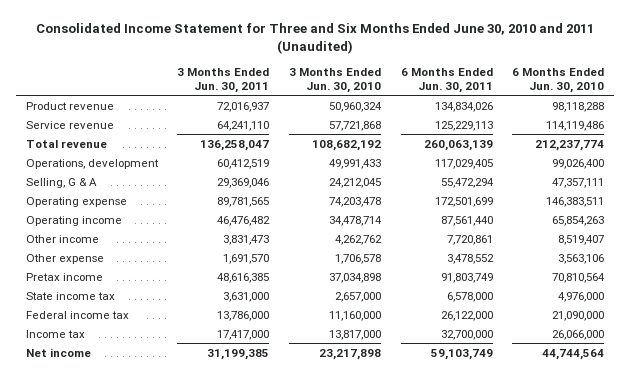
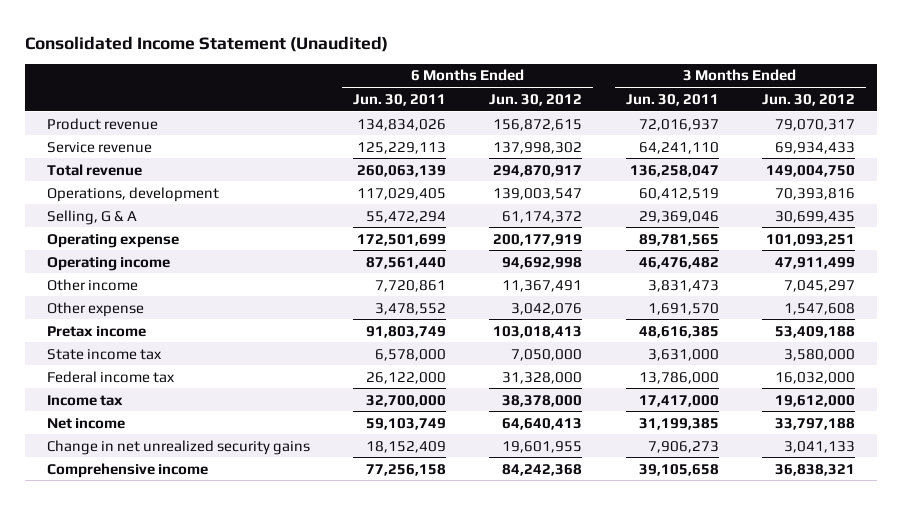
[35,23,594,55] Consolidated Income Statement for Three and Six Months Ended June 30, 2010 and 2011 (Unaudited) -> [25,35,389,52] Consolidated Income Statement (Unaudited)
[288,67,381,93] 3 Months Ended Jun. 30, 2010 -> none
[512,67,605,93] 6 Months Ended Jun. 30, 2010 -> none
none -> [489,93,583,106] Jun. 30, 2012
none -> [762,93,856,106] Jun. 30, 2012
none -> [46,439,310,455] Change in net unrealized security gains
none -> [46,462,208,478] Comprehensive income

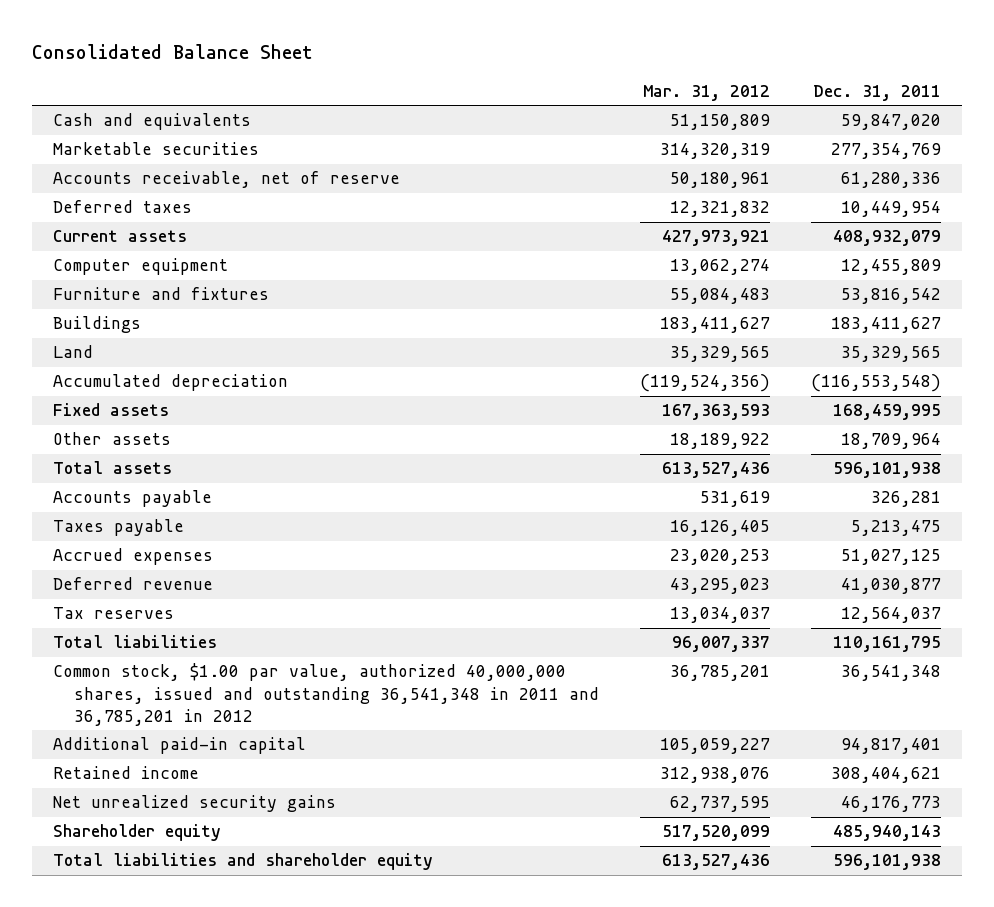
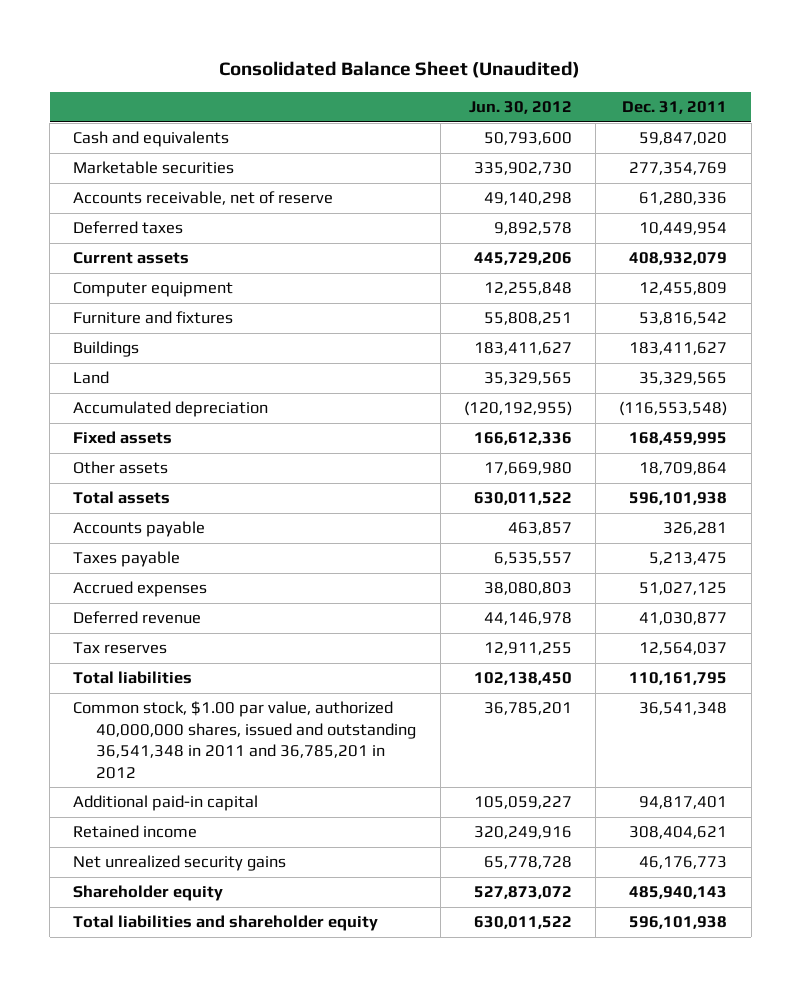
[32,44,314,60] Consolidated Balance Sheet -> [219,61,581,79] Consolidated Balance Sheet (Unaudited)
[643,84,771,101] Mar. 31, 2012 -> none
none -> [468,101,572,115] Jun. 30, 2012
[841,433,942,450] 18,709,964 -> [639,462,728,476] 18,709,864

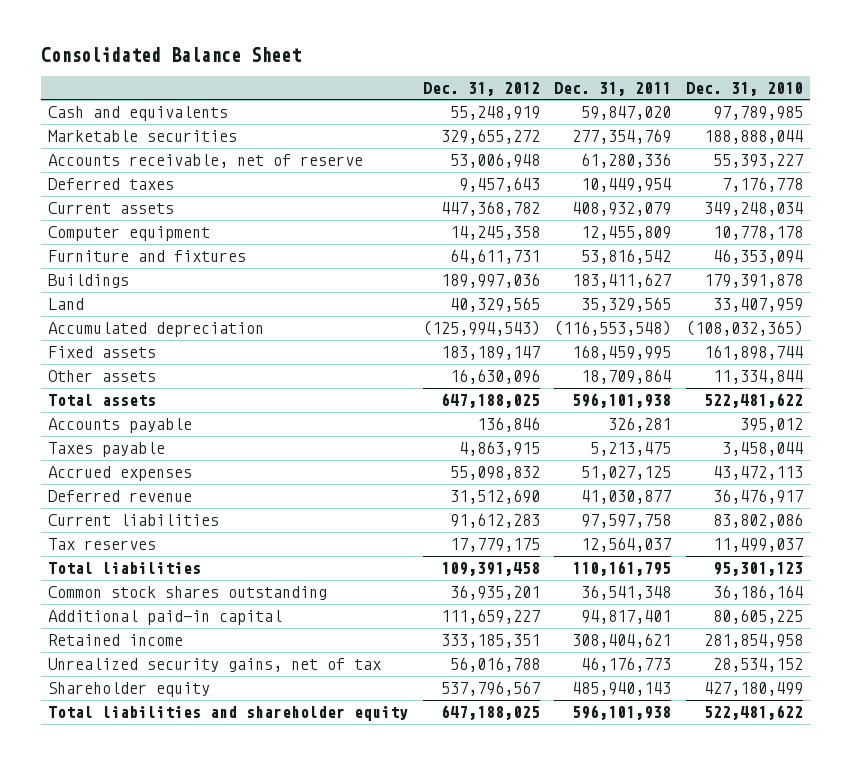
[219,61,581,79] Consolidated Balance Sheet (Unaudited) -> [40,47,301,63] Consolidated Balance Sheet
[468,101,572,115] Jun. 30, 2012 -> none
none -> [422,81,540,96] Dec. 31, 2012
none -> [685,81,803,96] Dec. 31, 2010
none -> [48,514,220,527] Current liabilities
[73,701,417,779] Common stock, $1.00 par value, authorized 40,000,000 shares, issued and outstanding 36,541,348 in 2011 and 36,785,201 in 2012 -> [48,586,328,601] Common stock shares outstanding
[73,855,287,872] Net unrealized security gains -> [48,658,382,673] Unrealized security gains, net of tax

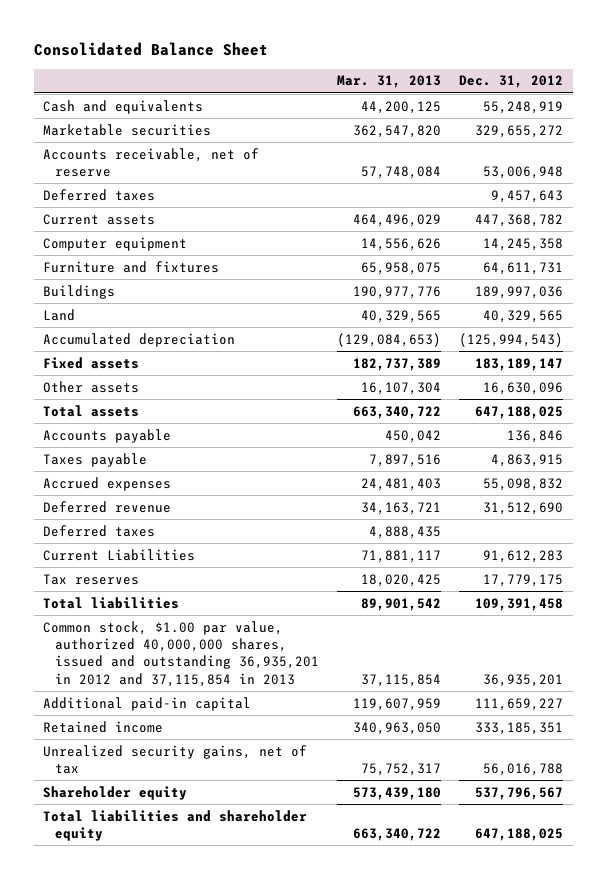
[554,81,672,96] Dec. 31, 2011 -> none
[685,81,803,96] Dec. 31, 2010 -> none
none -> [337,75,442,89] Mar. 31, 2013
none -> [43,524,156,537] Deferred taxes
[48,514,220,527] Current liabilities -> [43,548,196,561] Current Liabilities
[48,586,328,601] Common stock shares outstanding -> [43,620,319,687] Common stock, $1.00 par value, authorized 40,000,000 shares, issued and outstanding 36,935,201 in 2012 and 37,115,854 in 2013

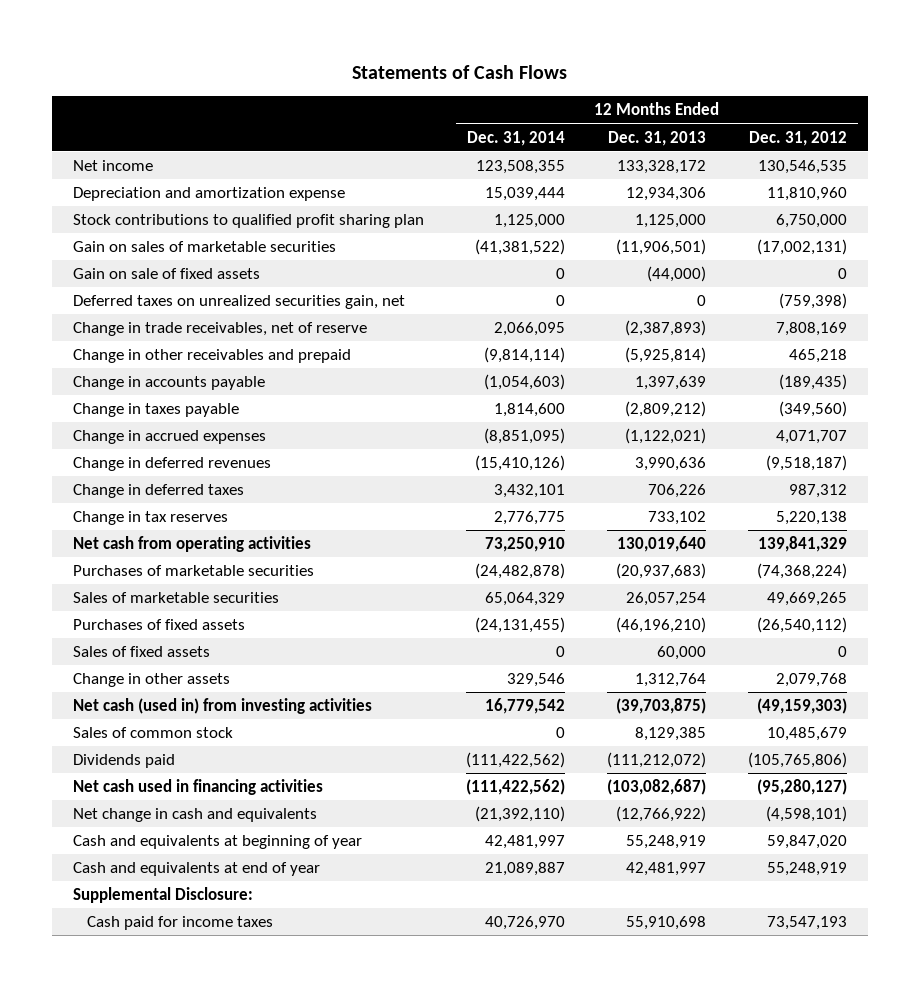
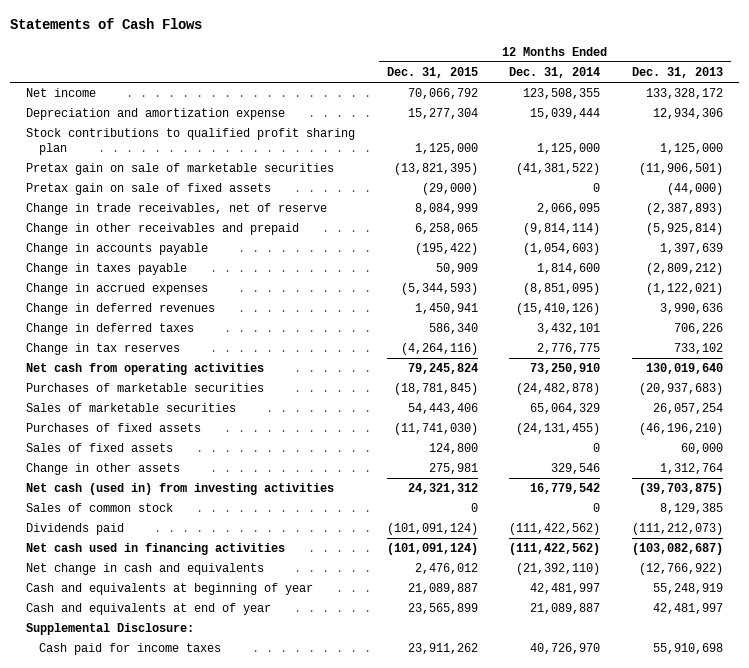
[749,130,848,146] Dec. 31, 2012 -> none
none -> [386,67,478,79] Dec. 31, 2015
[73,295,406,310] Deferred taxes on unrealized securities gain, net -> none
[73,241,337,253] Gain on sales of marketable securities -> [26,163,335,176] Pretax gain on sale of marketable securities
[73,268,261,280] Gain on sale of fixed assets -> [26,183,272,196] Pretax gain on sale of fixed assets
[607,752,707,769] (111,212,072) -> [631,523,723,536] (111,212,073)

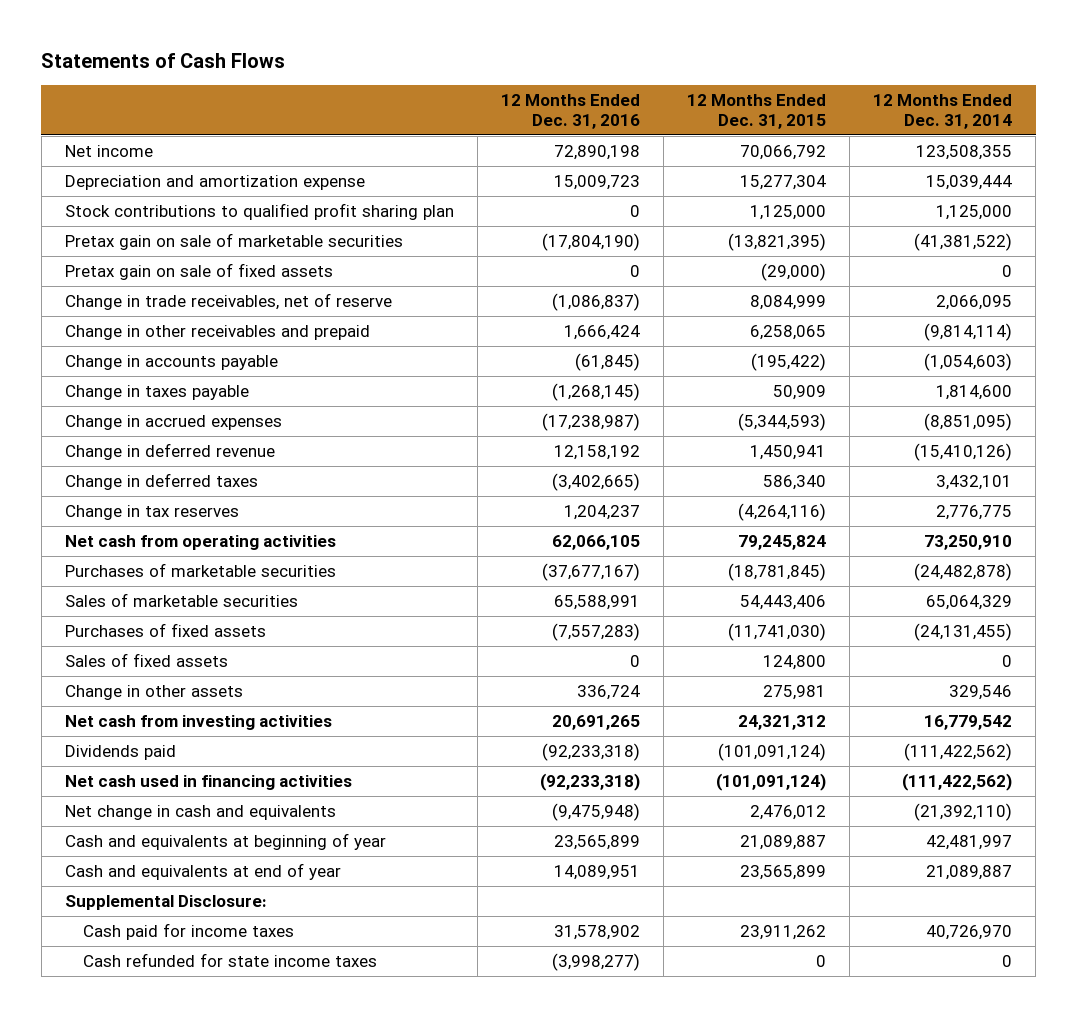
[631,67,723,79] Dec. 31, 2013 -> none
none -> [500,94,640,130] 12 Months Ended Dec. 31, 2016
[26,303,216,316] Change in deferred revenues -> [64,442,275,460] Change in deferred revenue
[26,503,174,513] Sales of common stock -> none
[26,483,335,496] Net cash (used in) from investing activities -> [64,714,332,730] Net cash from investing activities
none -> [82,952,377,967] Cash refunded for state income taxes

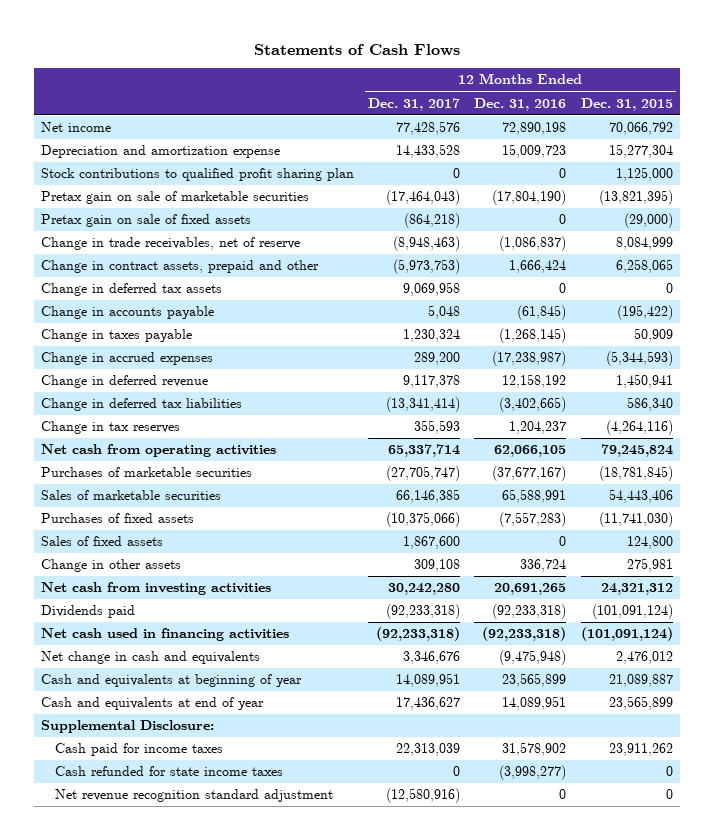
[873,94,1013,130] 12 Months Ended Dec. 31, 2014 -> none
none -> [368,97,461,111] Dec. 31, 2017
[64,324,370,340] Change in other receivables and prepaid -> [40,260,319,274] Change in contract assets, prepaid and other
none -> [40,283,222,297] Change in deferred tax assets
[64,472,258,490] Change in deferred taxes -> [40,398,242,412] Change in deferred tax liabilities
none -> [54,789,333,803] Net revenue recognition standard adjustment

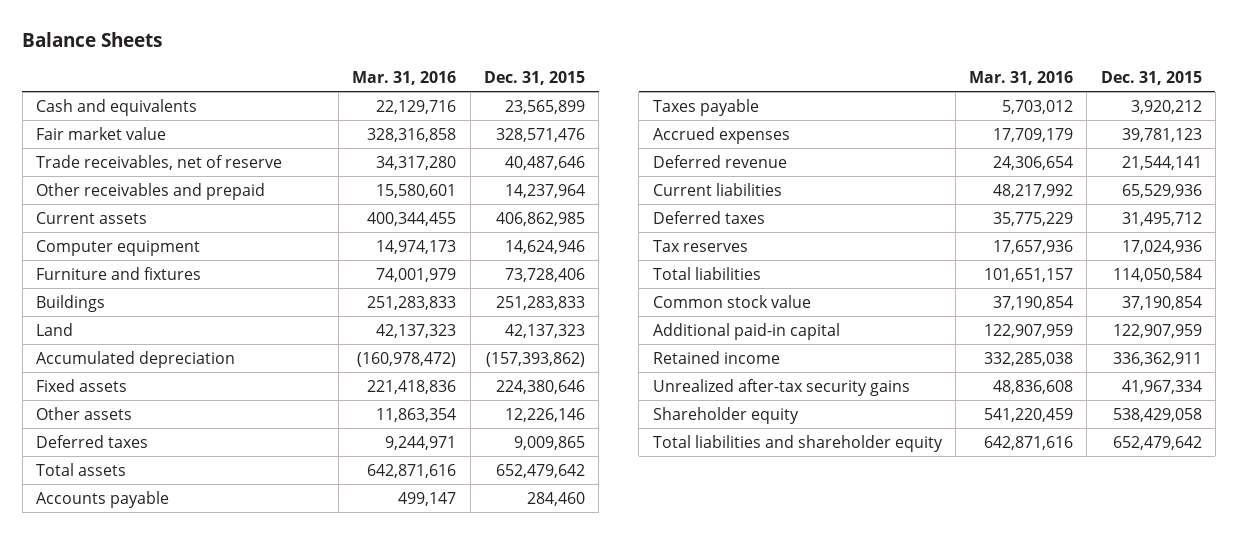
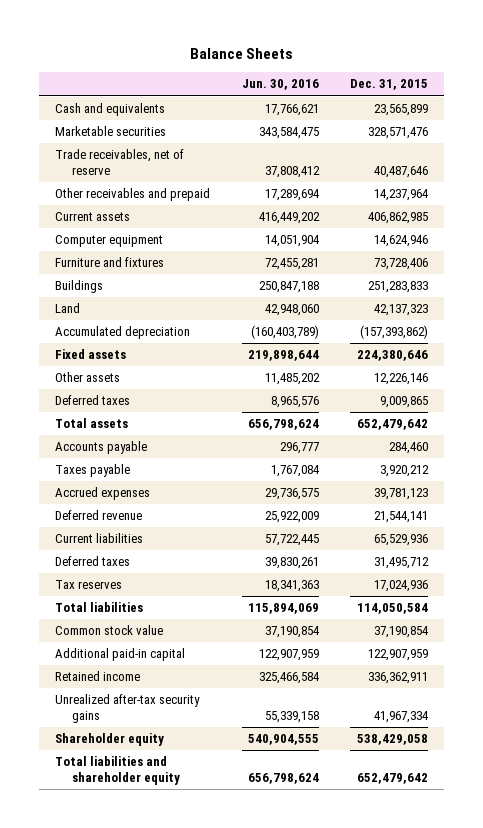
[352,70,457,85] Mar. 31, 2016 -> none
none -> [241,79,319,91] Jun. 30, 2016
[35,126,166,140] Fair market value -> [54,126,166,137] Marketable securities

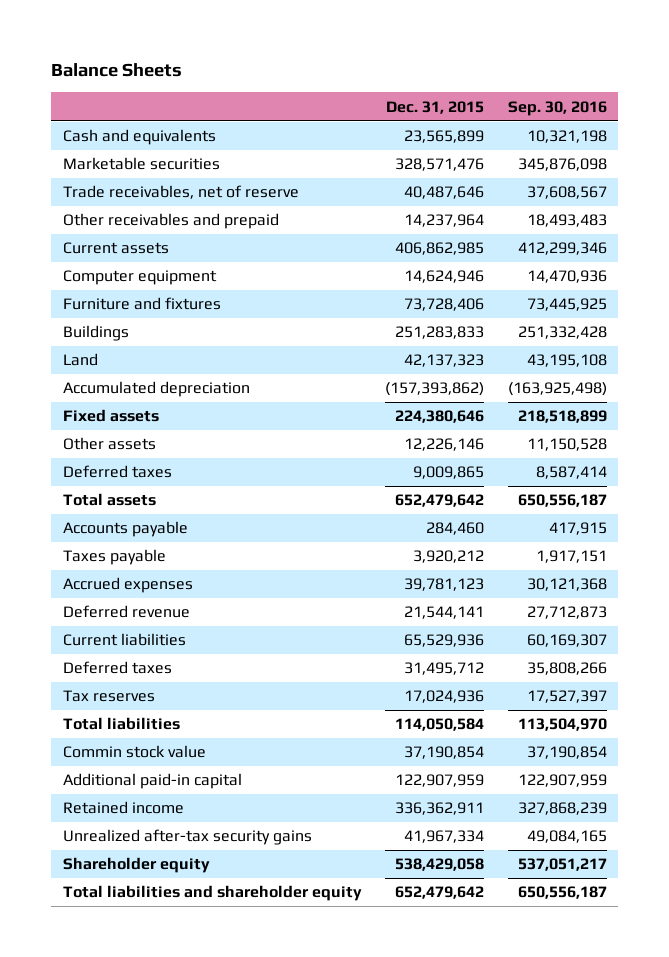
[241,79,319,91] Jun. 30, 2016 -> none
none -> [507,100,607,116] Sep. 30, 2016
[54,625,163,636] Common stock value -> [62,745,206,759] Commin stock value

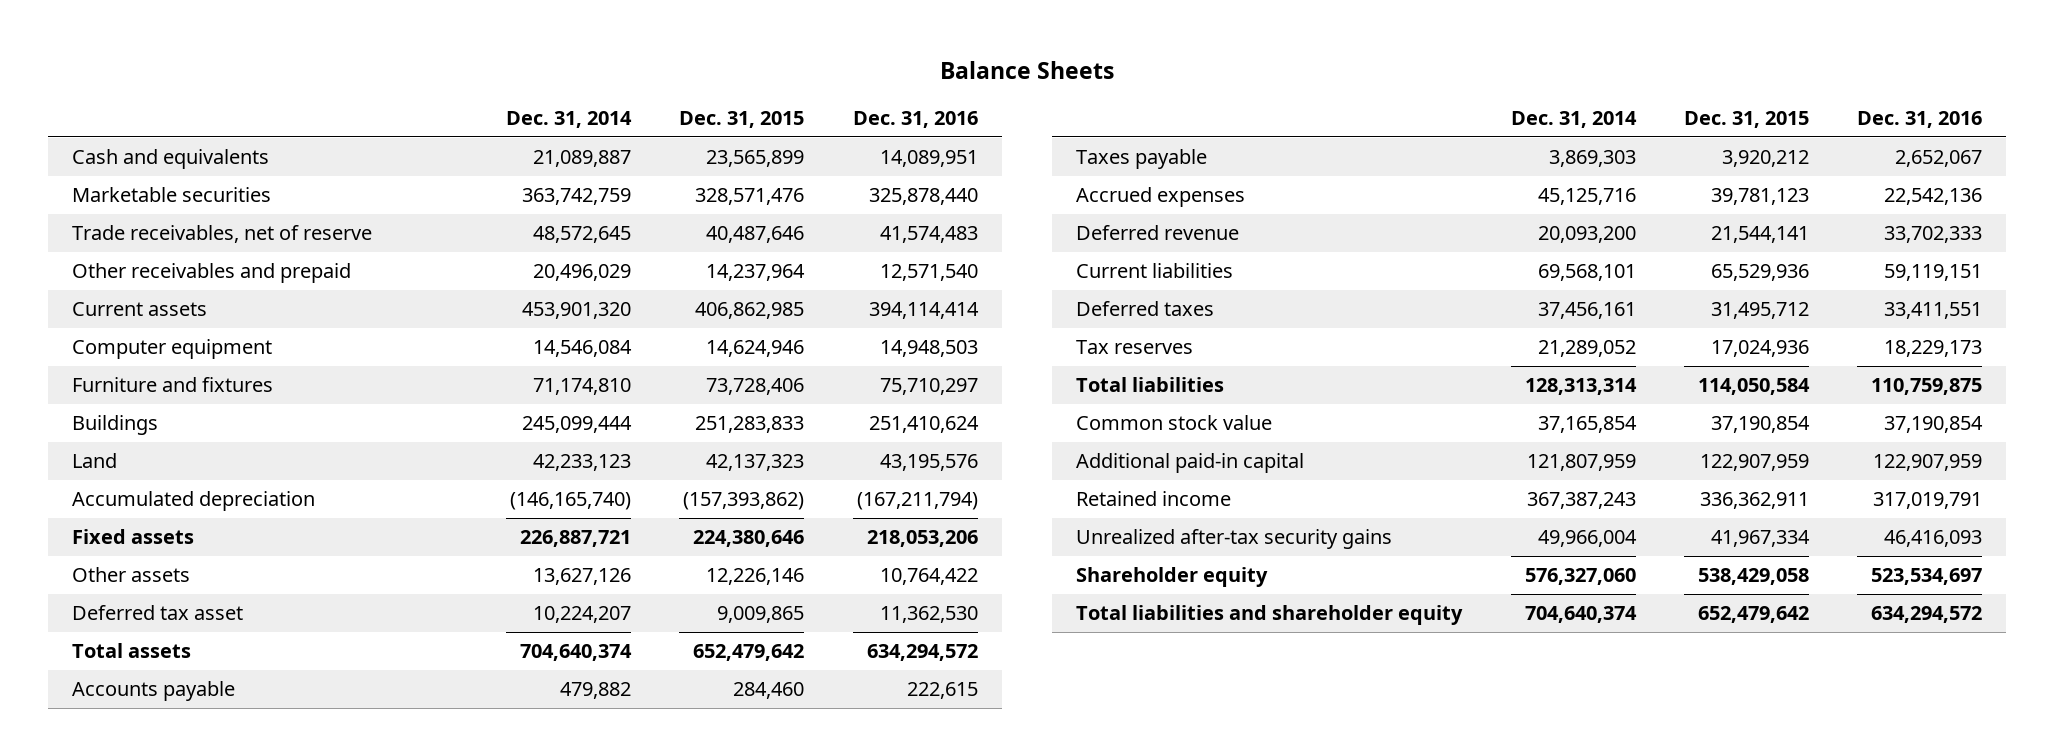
[507,100,607,116] Sep. 30, 2016 -> none
none -> [506,110,633,128] Dec. 31, 2014
none -> [852,110,978,128] Dec. 31, 2016
[62,465,172,479] Deferred taxes -> [71,605,243,621] Deferred tax asset
[62,745,206,759] Commin stock value -> [1076,415,1273,431] Common stock value

